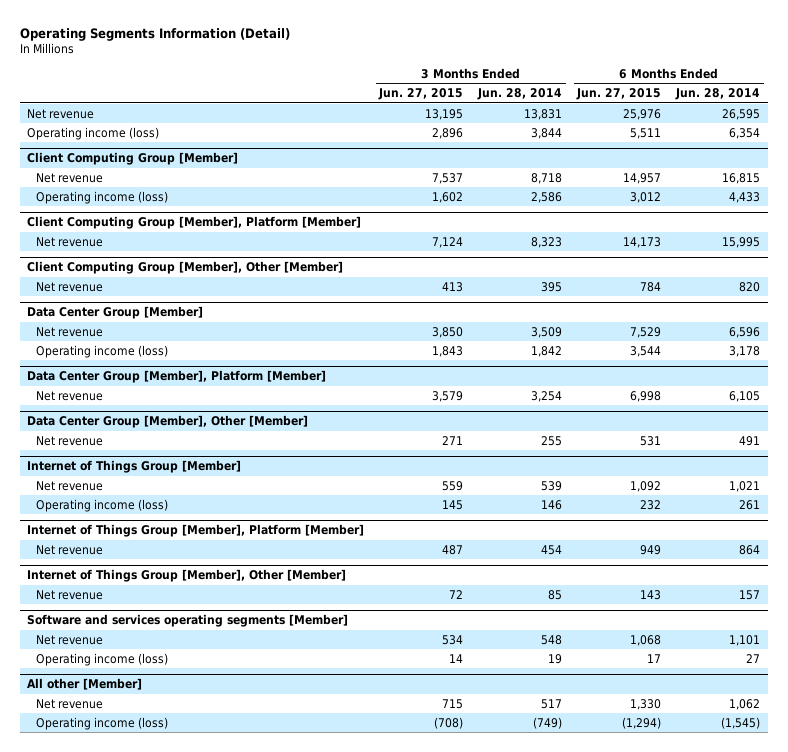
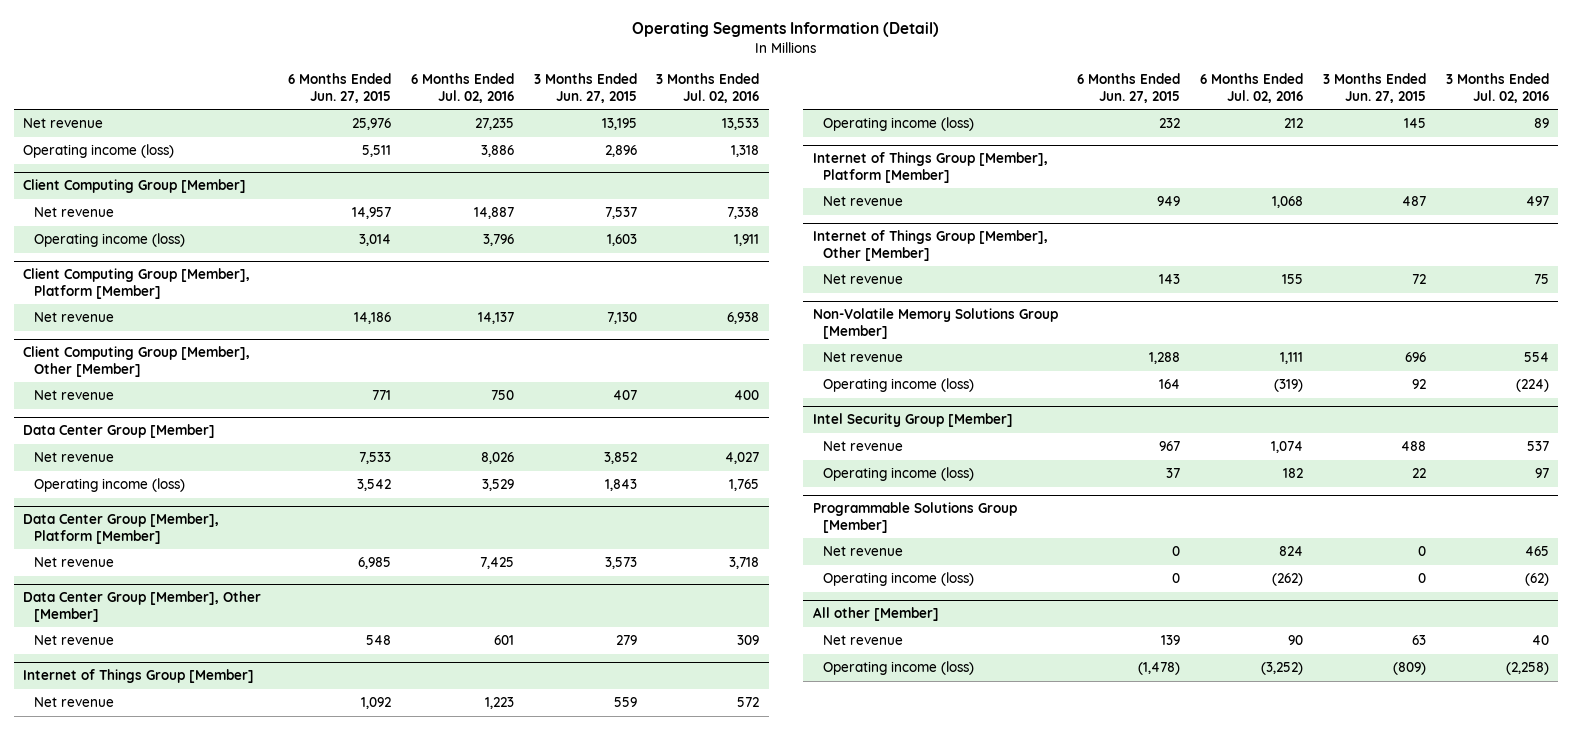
[477,88,563,101] Jun. 28, 2014 -> none
[675,88,761,101] Jun. 28, 2014 -> none
none -> [410,73,514,103] 6 Months Ended Jul. 02, 2016
none -> [656,73,760,103] 3 Months Ended Jul. 02, 2016
[432,191,464,203] 1,602 -> [606,234,637,247] 1,603
[630,191,662,203] 3,012 -> [359,234,392,247] 3,014
[432,236,464,248] 7,124 -> [606,312,637,325] 7,130
[623,236,662,248] 14,173 -> [354,312,392,325] 14,186
[442,281,464,292] 413 -> [612,390,637,401] 407
[640,281,662,292] 784 -> [372,390,392,401] 771
[432,326,464,338] 3,850 -> [603,452,637,465] 3,852
[630,326,662,338] 7,529 -> [359,452,392,465] 7,533
[630,345,662,357] 3,544 -> [357,479,392,492] 3,542
[432,390,464,402] 3,579 -> [604,557,637,570] 3,573
[630,390,662,402] 6,998 -> [358,557,392,570] 6,985
[442,435,464,445] 271 -> [615,635,637,646] 279
[640,435,662,446] 531 -> [366,635,392,646] 548
[27,614,349,628] Software and services operating segments [Member] -> none
none -> [812,308,1058,339] Non-Volatile Memory Solutions Group [Member]
[442,634,464,645] 534 -> [1404,352,1426,363] 696
[630,634,662,646] 1,068 -> [1149,352,1181,365] 1,288
[449,653,464,663] 14 -> [1411,379,1426,390] 92
[647,653,662,663] 17 -> [1159,379,1181,390] 164
none -> [812,413,1013,428] Intel Security Group [Member]
none -> [822,441,903,452] Net revenue
none -> [822,467,974,482] Operating income (loss)
none -> [812,502,1017,533] Programmable Solutions Group [Member]
none -> [822,546,903,557] Net revenue
none -> [822,572,974,587] Operating income (loss)
[442,698,464,709] 715 -> [1411,635,1426,646] 63
[630,698,662,710] 1,330 -> [1161,635,1181,646] 139
[434,716,464,729] (708) -> [1392,662,1426,676] (809)
[622,716,662,729] (1,294) -> [1138,662,1181,676] (1,478)

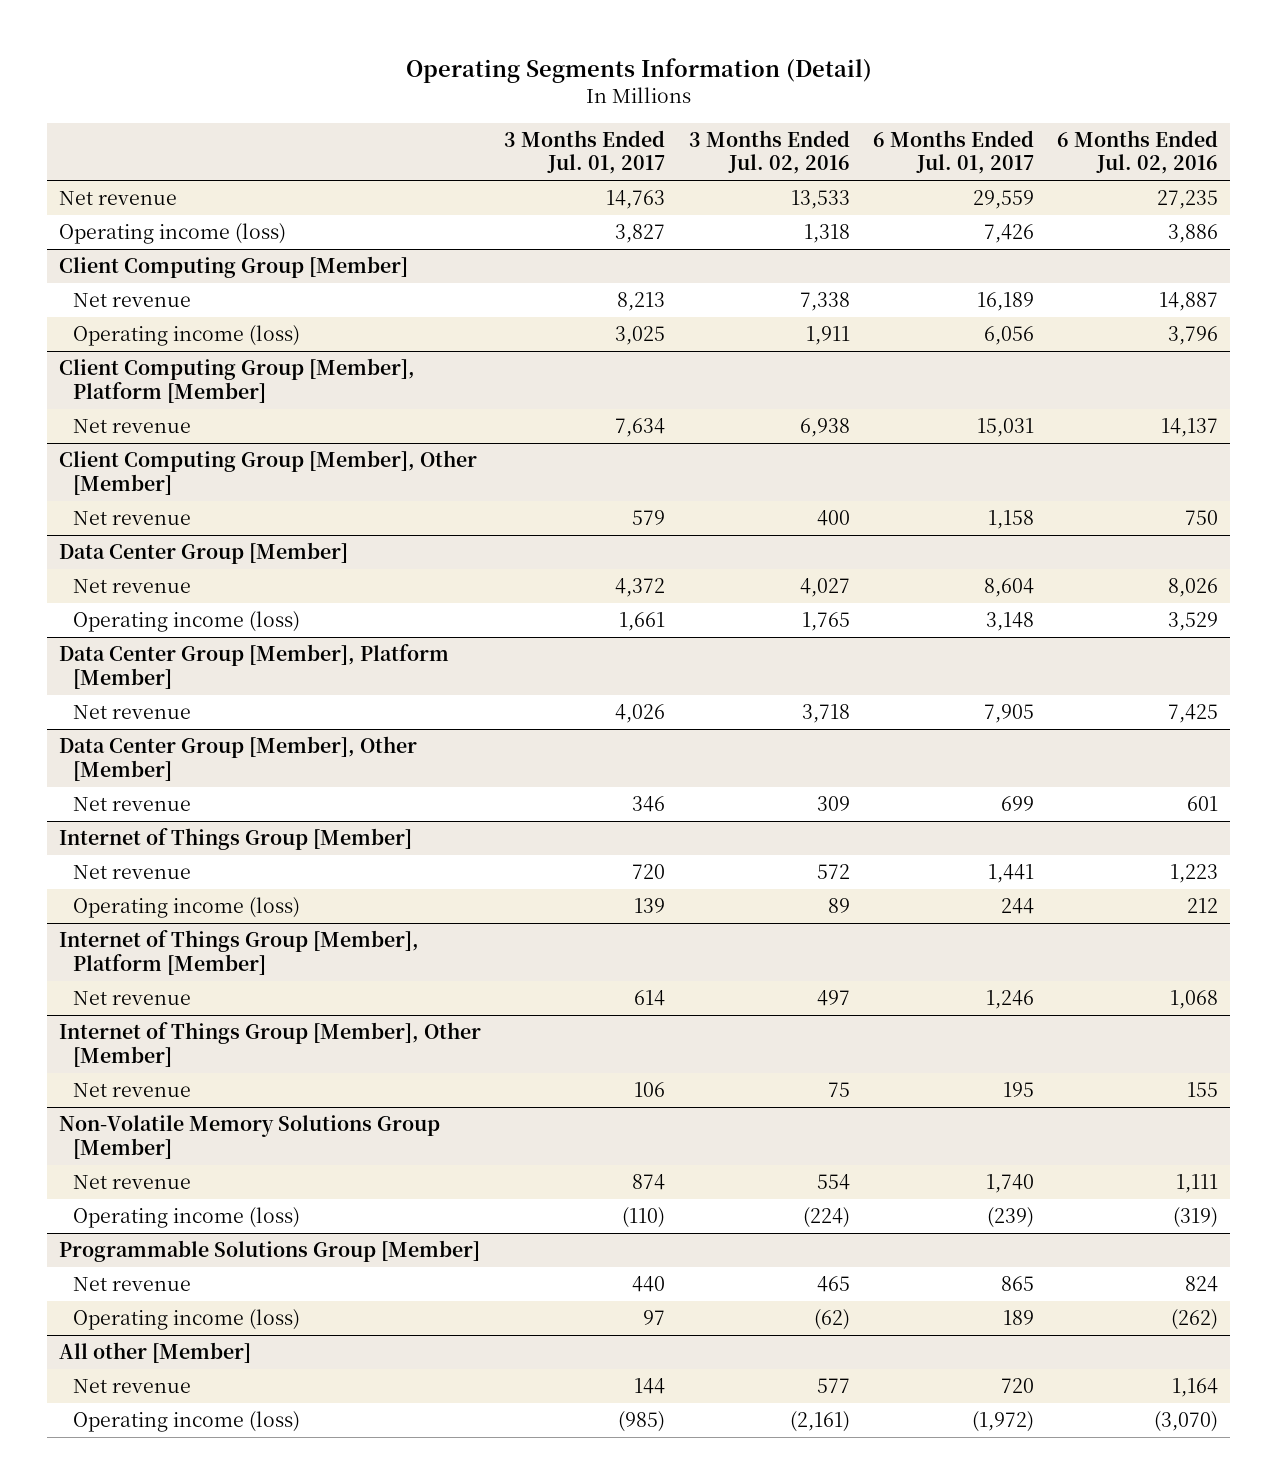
[288,73,392,103] 6 Months Ended Jun. 27, 2015 -> none
[533,73,637,103] 3 Months Ended Jun. 27, 2015 -> none
none -> [504,129,666,175] 3 Months Ended Jul. 01, 2017
none -> [872,129,1034,175] 6 Months Ended Jul. 01, 2017
[812,413,1013,428] Intel Security Group [Member] -> none
[822,441,903,452] Net revenue -> none
[822,467,974,482] Operating income (loss) -> none
[1288,635,1304,646] 90 -> [1172,1378,1219,1398] 1,164
[1531,635,1549,646] 40 -> [816,1378,850,1394] 577
[1261,662,1304,676] (3,252) -> [1154,1411,1219,1433] (3,070)
[1505,662,1549,676] (2,258) -> [789,1411,850,1433] (2,161)

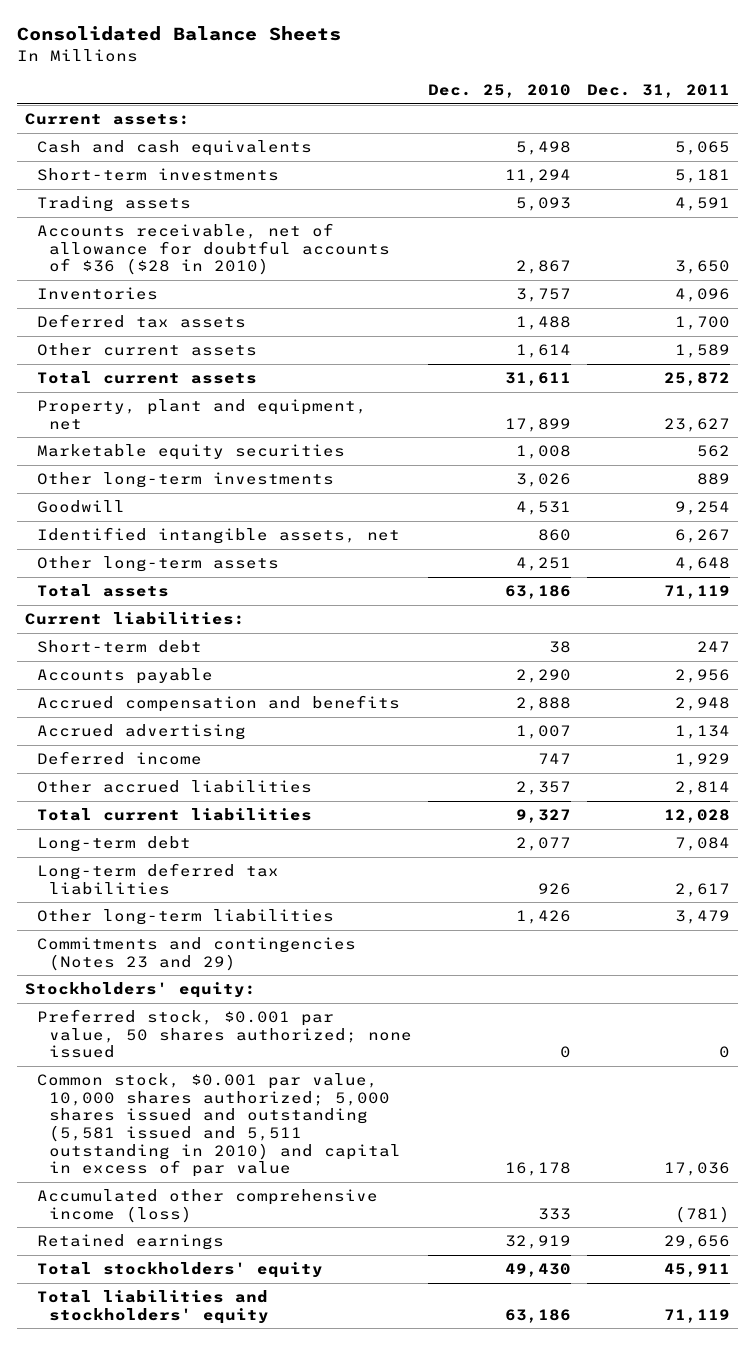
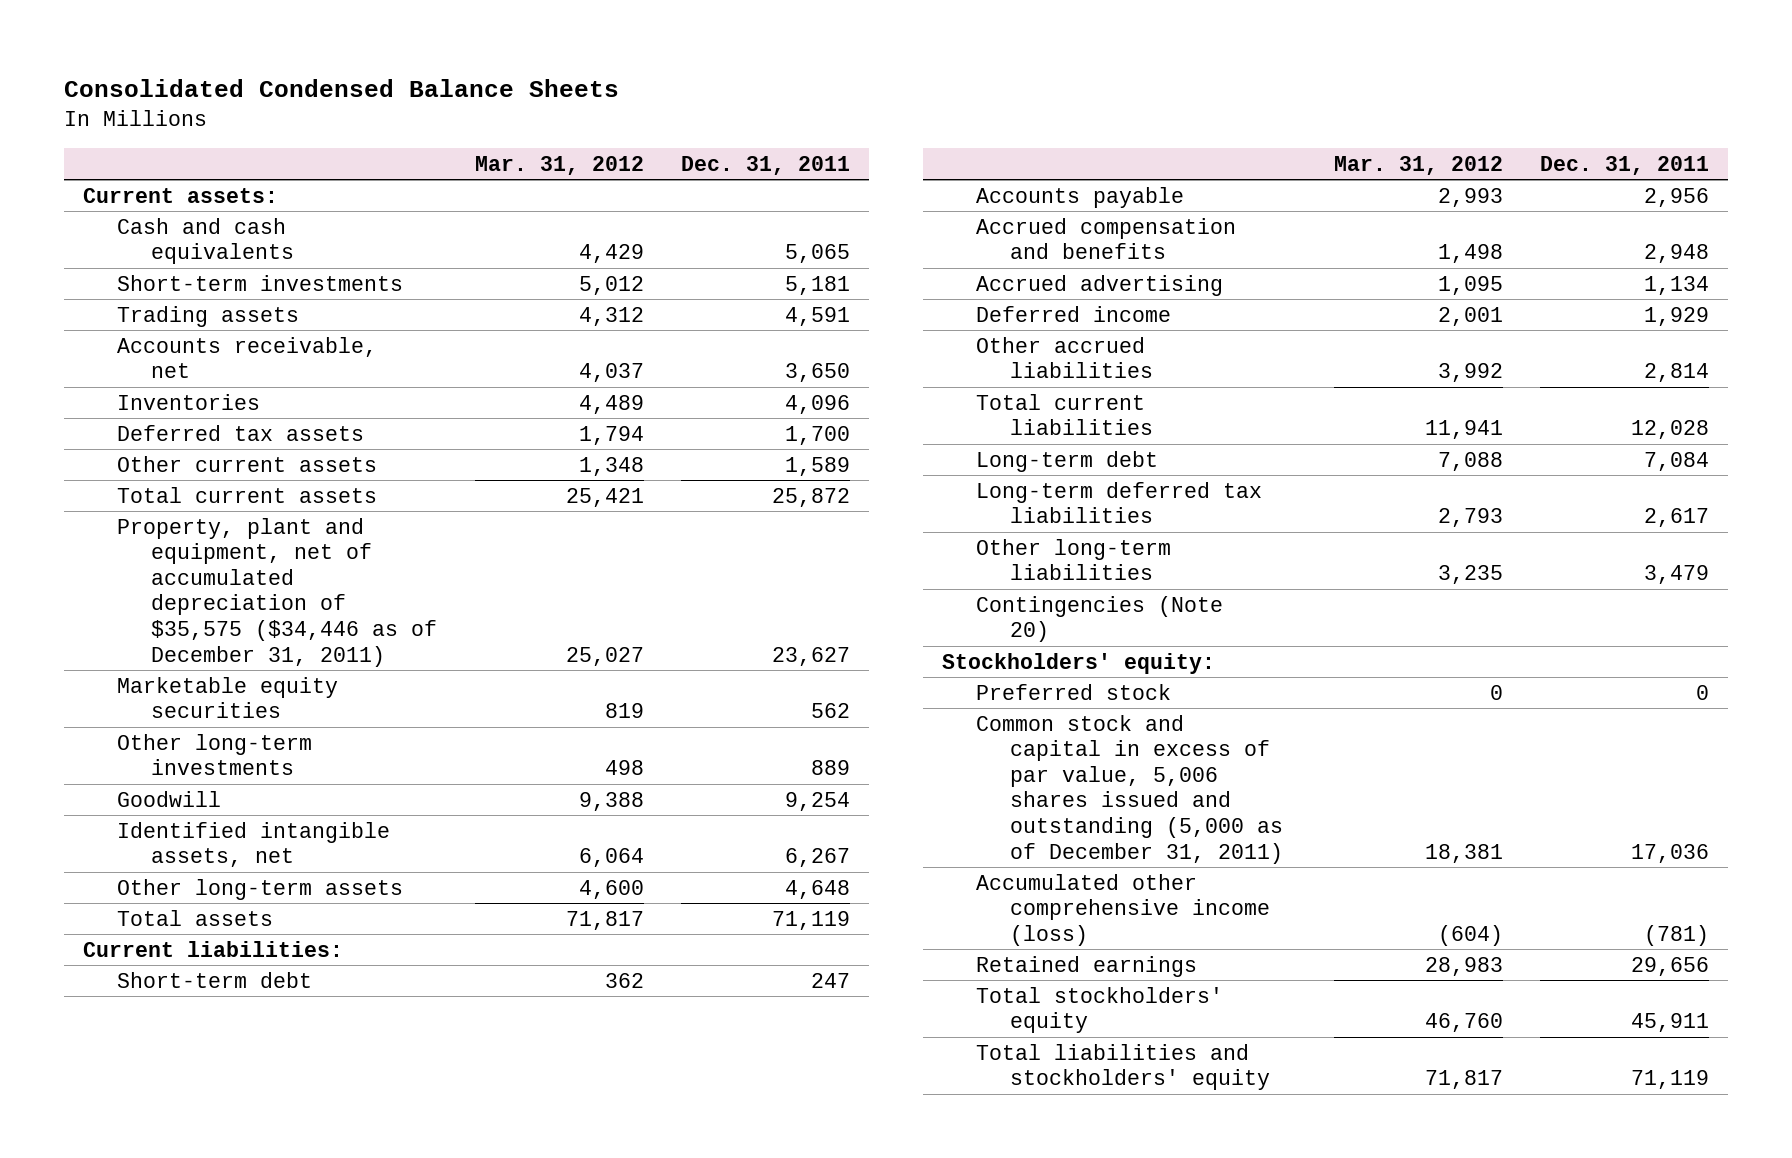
[16,26,341,42] Consolidated Balance Sheets -> [63,79,619,98] Consolidated Condensed Balance Sheets
[428,83,572,98] Dec. 25, 2010 -> none
none -> [474,155,644,175] Mar. 31, 2012
[37,223,391,276] Accounts receivable, net of allowance for doubtful accounts of $36 ($28 in 2010) -> [116,336,377,379] Accounts receivable, net
[37,399,368,430] Property, plant and equipment, net -> [116,517,438,667] Property, plant and equipment, net of accumulated depreciation of $35,575 ($34,446 as of December 31, 2011)
[37,937,357,971] Commitments and contingencies (Notes 23 and 29) -> [975,595,1223,643] Contingencies (Note 20)
[37,1009,413,1059] Preferred stock, $0.001 par value, 50 shares authorized; none issued -> [975,683,1171,700] Preferred stock
[37,1073,402,1178] Common stock, $0.001 par value, 10,000 shares authorized; 5,000 shares issued and outstanding (5,581 issued and 5,511 outstanding in 2010) and capital in excess of par value -> [975,714,1284,864] Common stock and capital in excess of par value, 5,006 shares issued and outstanding (5,000 as of December 31, 2011)

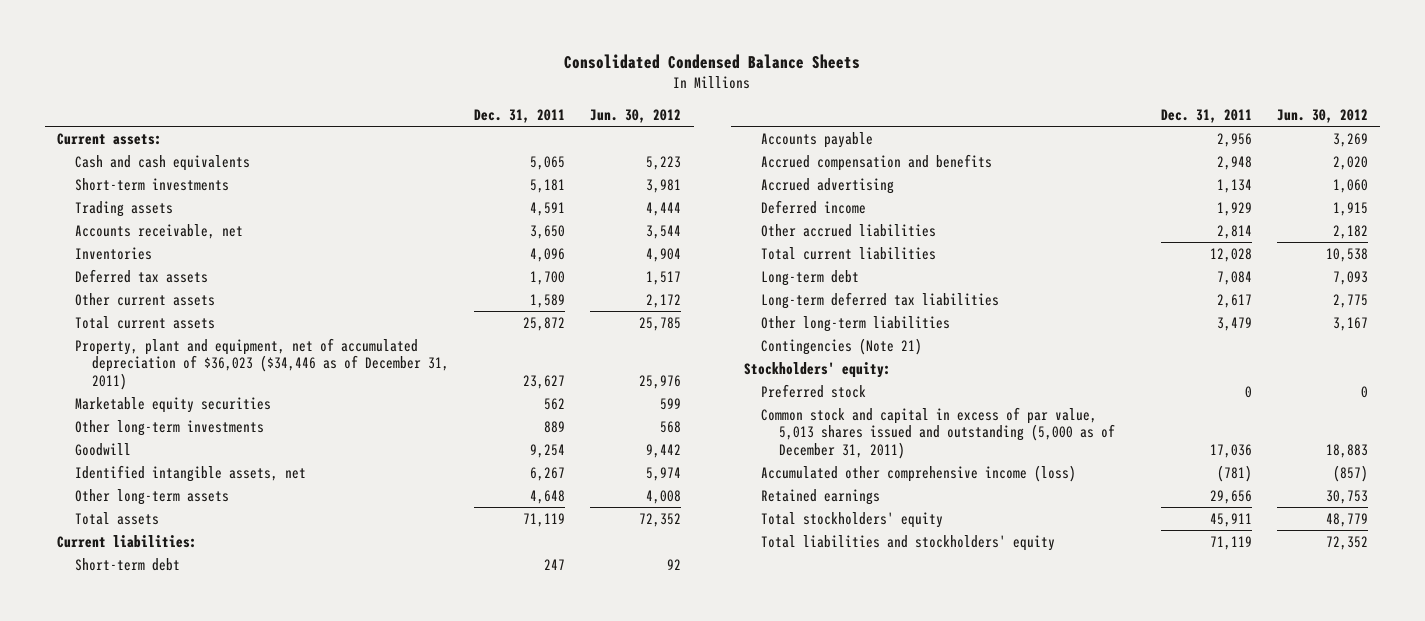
[474,155,644,175] Mar. 31, 2012 -> none
none -> [590,108,682,123] Jun. 30, 2012
[116,517,438,667] Property, plant and equipment, net of accumulated depreciation of $35,575 ($34,446 as of December 31, 2011) -> [74,337,450,390] Property, plant and equipment, net of accumulated depreciation of $36,023 ($34,446 as of December 31, 2011)
[975,595,1223,643] Contingencies (Note 20) -> [761,337,923,355] Contingencies (Note 21)
[975,714,1284,864] Common stock and capital in excess of par value, 5,006 shares issued and outstanding (5,000 as of December 31, 2011) -> [761,406,1115,459] Common stock and capital in excess of par value, 5,013 shares issued and outstanding (5,000 as of December 31, 2011)

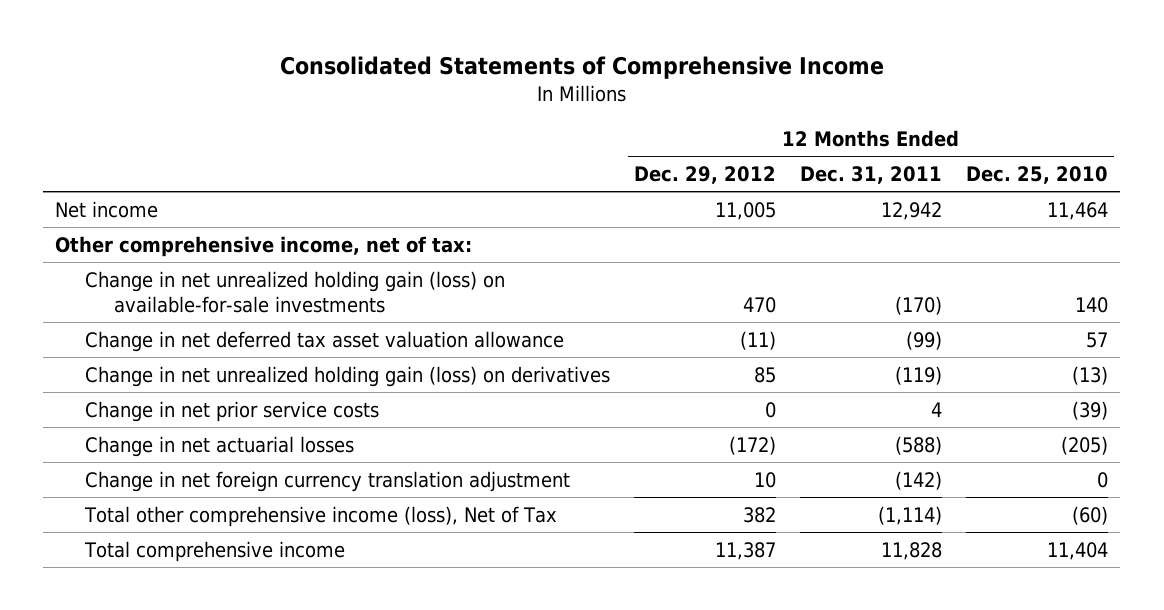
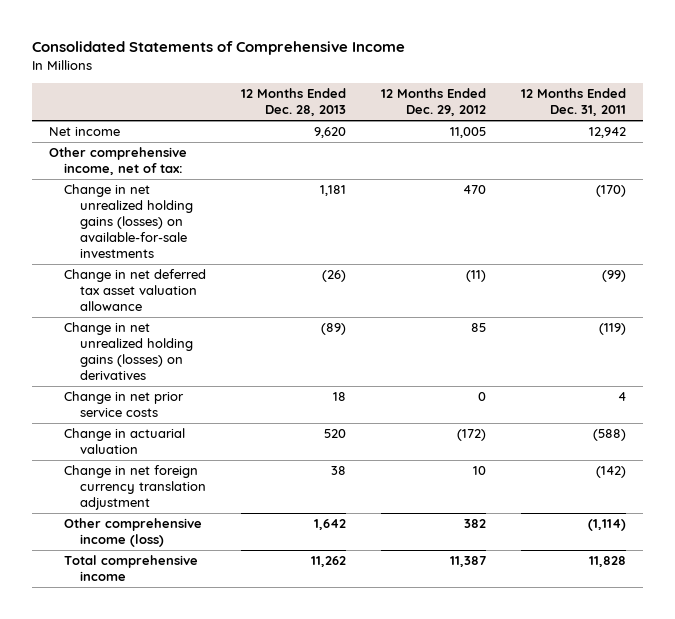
[966,166,1109,185] Dec. 25, 2010 -> none
none -> [241,88,347,117] 12 Months Ended Dec. 28, 2013
[84,270,505,314] Change in net unrealized holding gain (loss) on available-for-sale investments -> [64,184,193,259] Change in net unrealized holding gains (losses) on available-for-sale investments
[84,365,610,387] Change in net unrealized holding gain (loss) on derivatives -> [64,322,193,381] Change in net unrealized holding gains (losses) on derivatives
[84,435,354,457] Change in net actuarial losses -> [64,428,186,455] Change in actuarial valuation
[83,505,557,527] Total other comprehensive income (loss), Net of Tax -> [64,518,203,548] Other comprehensive income (loss)

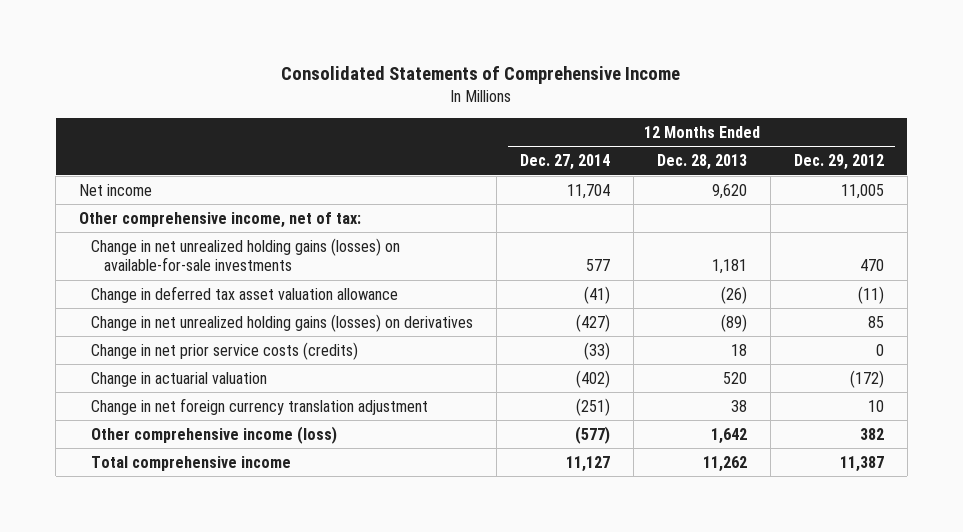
[520,88,626,117] 12 Months Ended Dec. 31, 2011 -> none
none -> [520,154,611,171] Dec. 27, 2014
[64,269,207,312] Change in net deferred tax asset valuation allowance -> [91,285,399,303] Change in deferred tax asset valuation allowance
[64,391,185,418] Change in net prior service costs -> [91,341,359,360] Change in net prior service costs (credits)

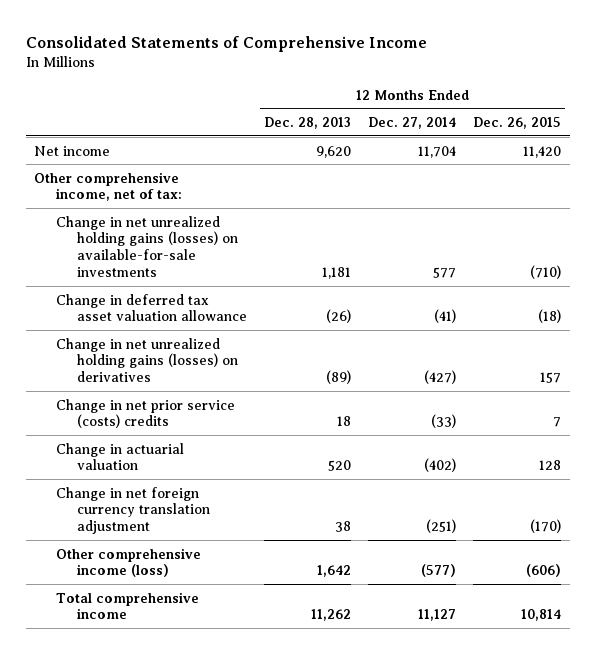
[793,154,884,171] Dec. 29, 2012 -> none
none -> [473,116,562,129] Dec. 26, 2015
[91,341,359,360] Change in net prior service costs (credits) -> [55,398,235,429] Change in net prior service (costs) credits

